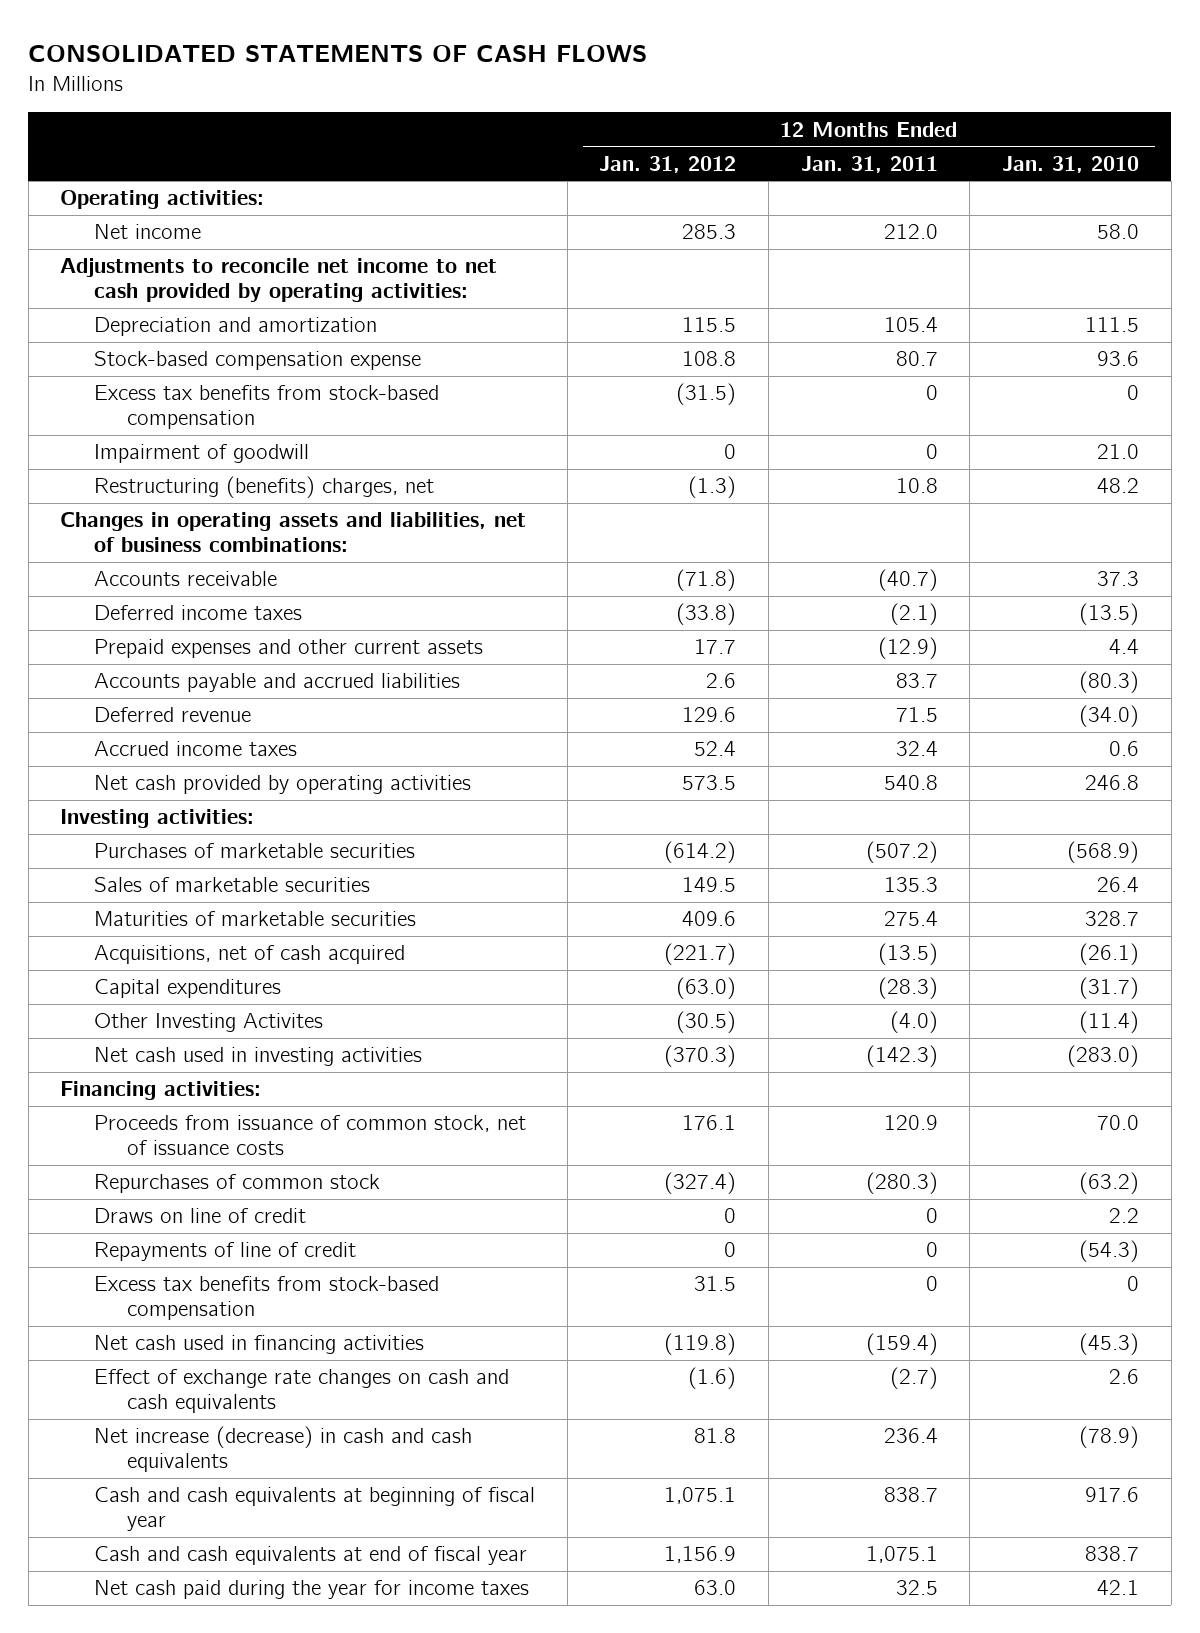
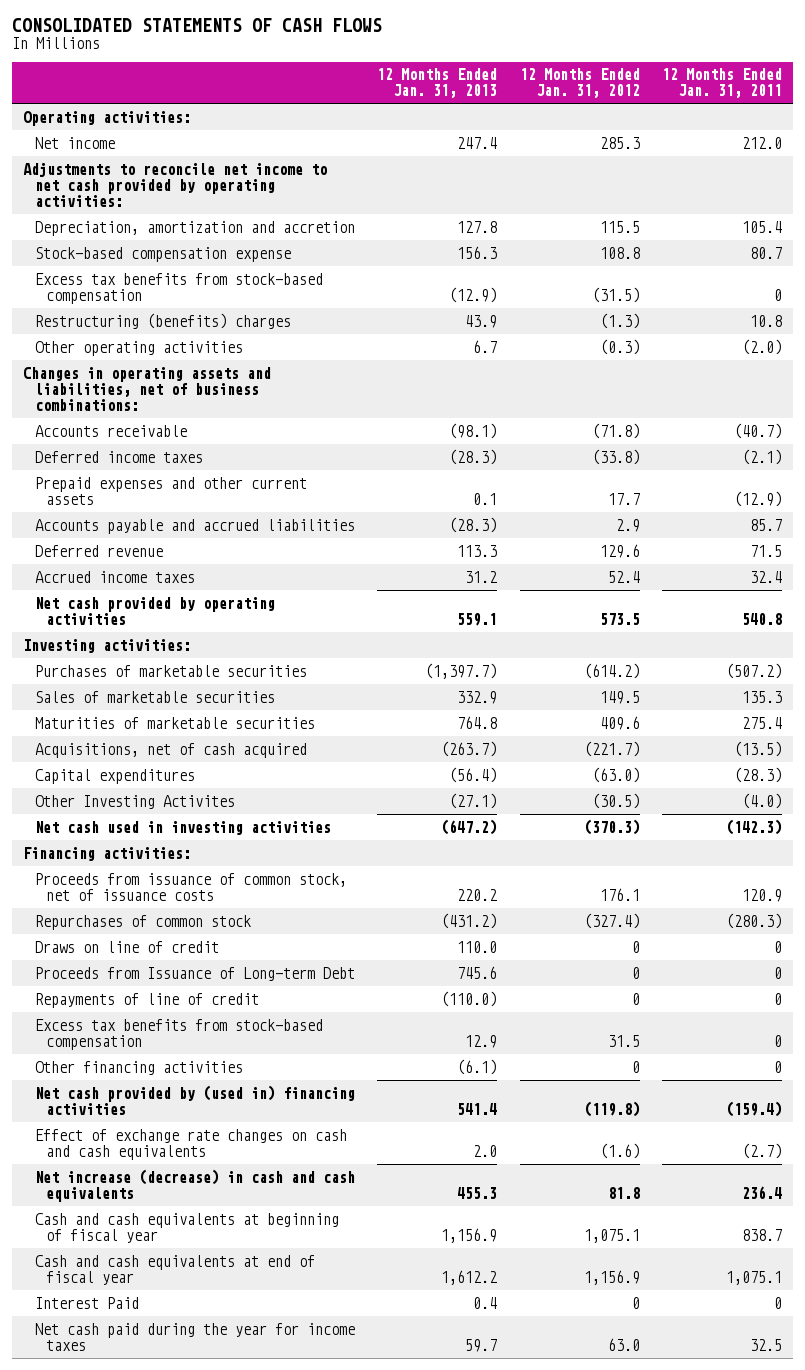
[1002,155,1140,173] Jan. 31, 2010 -> none
none -> [377,68,498,99] 12 Months Ended Jan. 31, 2013
[93,317,377,337] Depreciation and amortization -> [34,220,355,236] Depreciation, amortization and accretion
[93,444,309,464] Impairment of goodwill -> none
[93,476,434,499] Restructuring (benefits) charges, net -> [34,312,291,329] Restructuring (benefits) charges
none -> [34,340,243,356] Other operating activities
[706,673,737,689] 2.6 -> [615,518,640,532] 2.9
[895,673,938,689] 83.7 -> [749,518,782,531] 85.7
none -> [34,966,355,981] Proceeds from Issuance of Long-term Debt
none -> [34,1060,243,1075] Other financing activities
[93,1335,424,1355] Net cash used in financing activities -> [34,1084,355,1115] Net cash provided by (used in) financing activities
none -> [34,1296,139,1309] Interest Paid

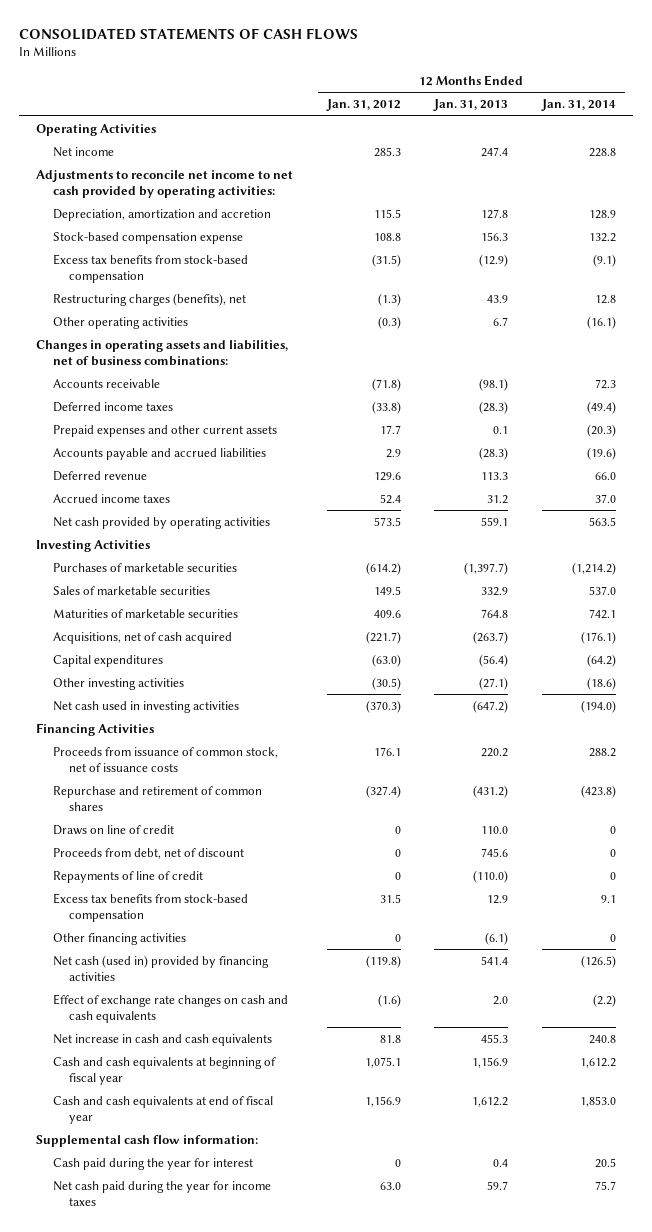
[661,68,782,99] 12 Months Ended Jan. 31, 2011 -> none
none -> [541,99,617,112] Jan. 31, 2014
[23,110,192,126] Operating activities: -> [35,123,156,136] Operating Activities
[34,312,291,329] Restructuring (benefits) charges -> [52,292,246,306] Restructuring charges (benefits), net
[23,638,192,653] Investing activities: -> [35,539,150,552] Investing Activities
[34,794,235,809] Other Investing Activites -> [52,677,184,690] Other investing activities
[23,846,192,861] Financing activities: -> [35,722,154,736] Financing Activities
[34,914,251,930] Repurchases of common stock -> [52,785,262,811] Repurchase and retirement of common shares
[34,966,355,981] Proceeds from Issuance of Long-term Debt -> [52,847,244,859] Proceeds from debt, net of discount
[34,1084,355,1115] Net cash provided by (used in) financing activities -> [52,954,269,981] Net cash (used in) provided by financing activities
[34,1168,355,1202] Net increase (decrease) in cash and cash equivalents -> [52,1033,272,1046] Net increase in cash and cash equivalents
none -> [35,1134,258,1147] Supplemental cash flow information:
[34,1296,139,1309] Interest Paid -> [52,1157,253,1170] Cash paid during the year for interest

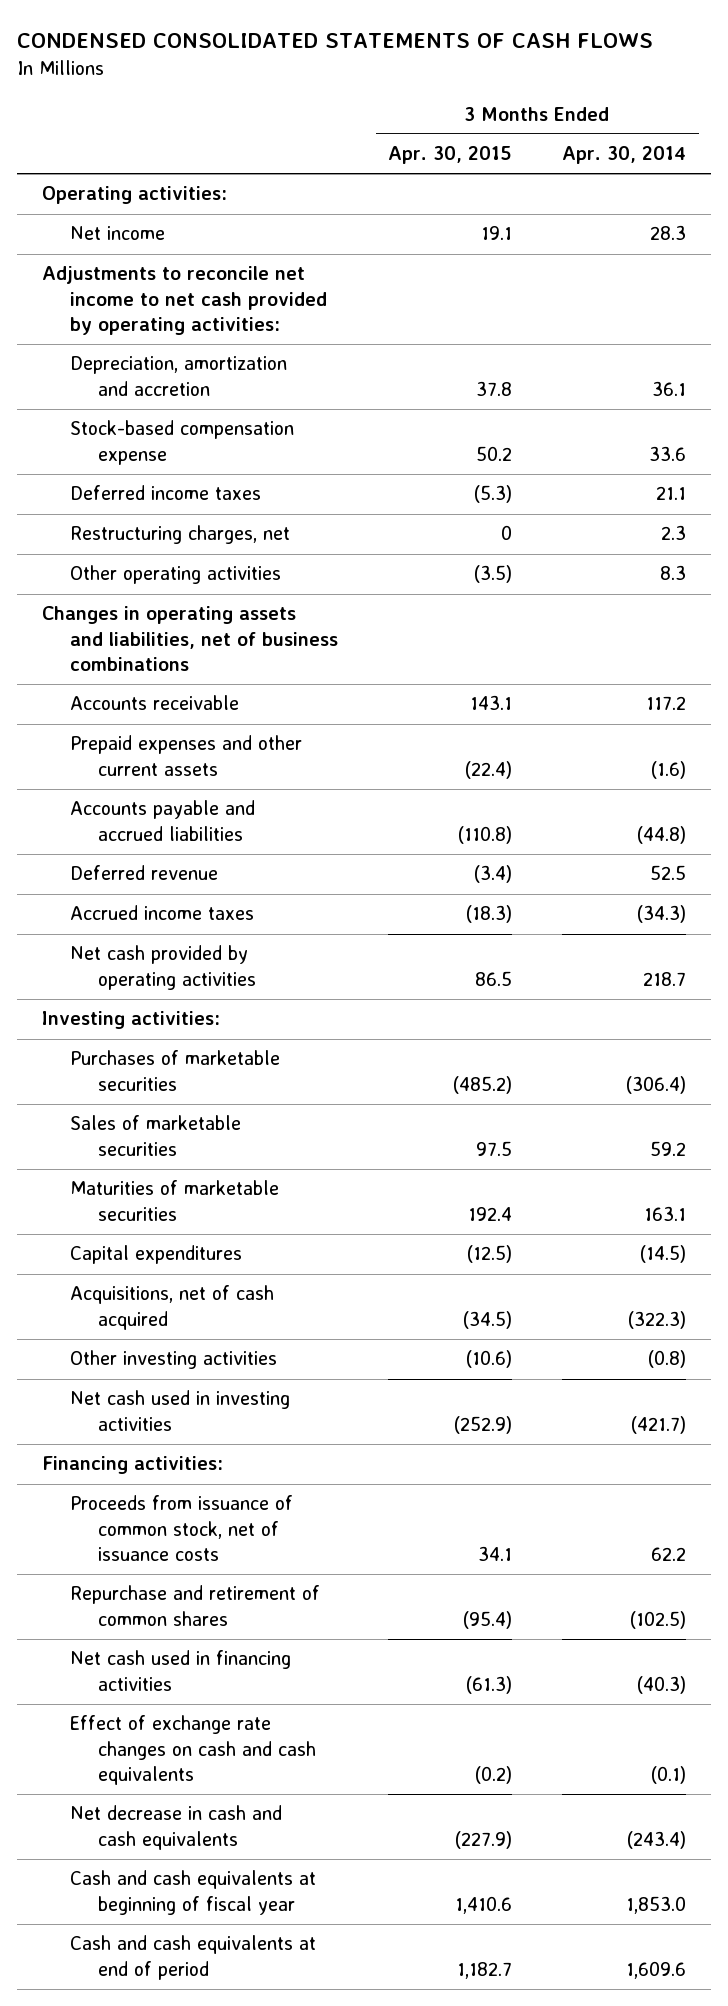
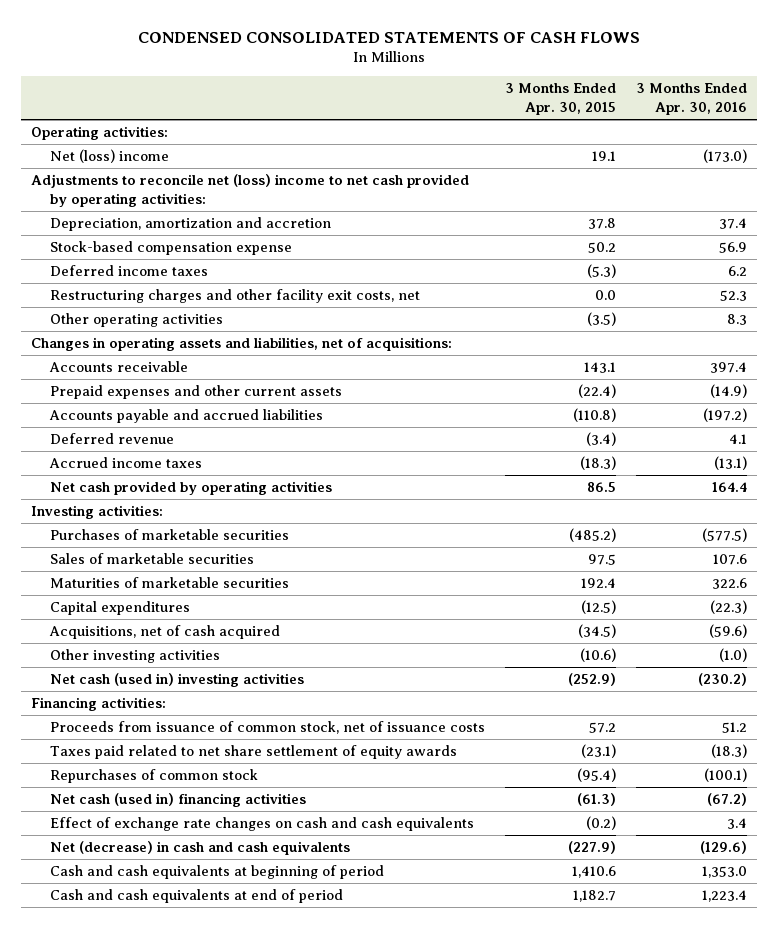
[562,146,687,165] Apr. 30, 2014 -> none
none -> [635,83,747,115] 3 Months Ended Apr. 30, 2016
[69,226,165,241] Net income -> [50,149,170,164] Net (loss) income
[42,266,327,336] Adjustments to reconcile net income to net cash provided by operating activities: -> [30,174,469,207] Adjustments to reconcile net (loss) income to net cash provided by operating activities:
[69,525,290,545] Restructuring charges, net -> [50,289,421,304] Restructuring charges and other facility exit costs, net
[501,525,513,541] 0 -> [594,290,616,301] 0.0
[42,606,338,672] Changes in operating assets and liabilities, net of business combinations -> [30,337,452,352] Changes in operating assets and liabilities, net of acquisitions:
[69,1390,290,1431] Net cash used in investing activities -> [50,673,305,688] Net cash (used in) investing activities
[478,1546,513,1562] 34.1 -> [588,722,616,734] 57.2
none -> [50,745,458,760] Taxes paid related to net share settlement of equity awards
[69,1585,320,1626] Repurchase and retirement of common shares -> [50,769,259,784] Repurchases of common stock
[69,1650,291,1691] Net cash used in financing activities -> [50,793,307,808] Net cash (used in) financing activities
[69,1805,282,1850] Net decrease in cash and cash equivalents -> [50,841,351,856] Net (decrease) in cash and cash equivalents
[69,1870,316,1915] Cash and cash equivalents at beginning of fiscal year -> [50,865,385,880] Cash and cash equivalents at beginning of period

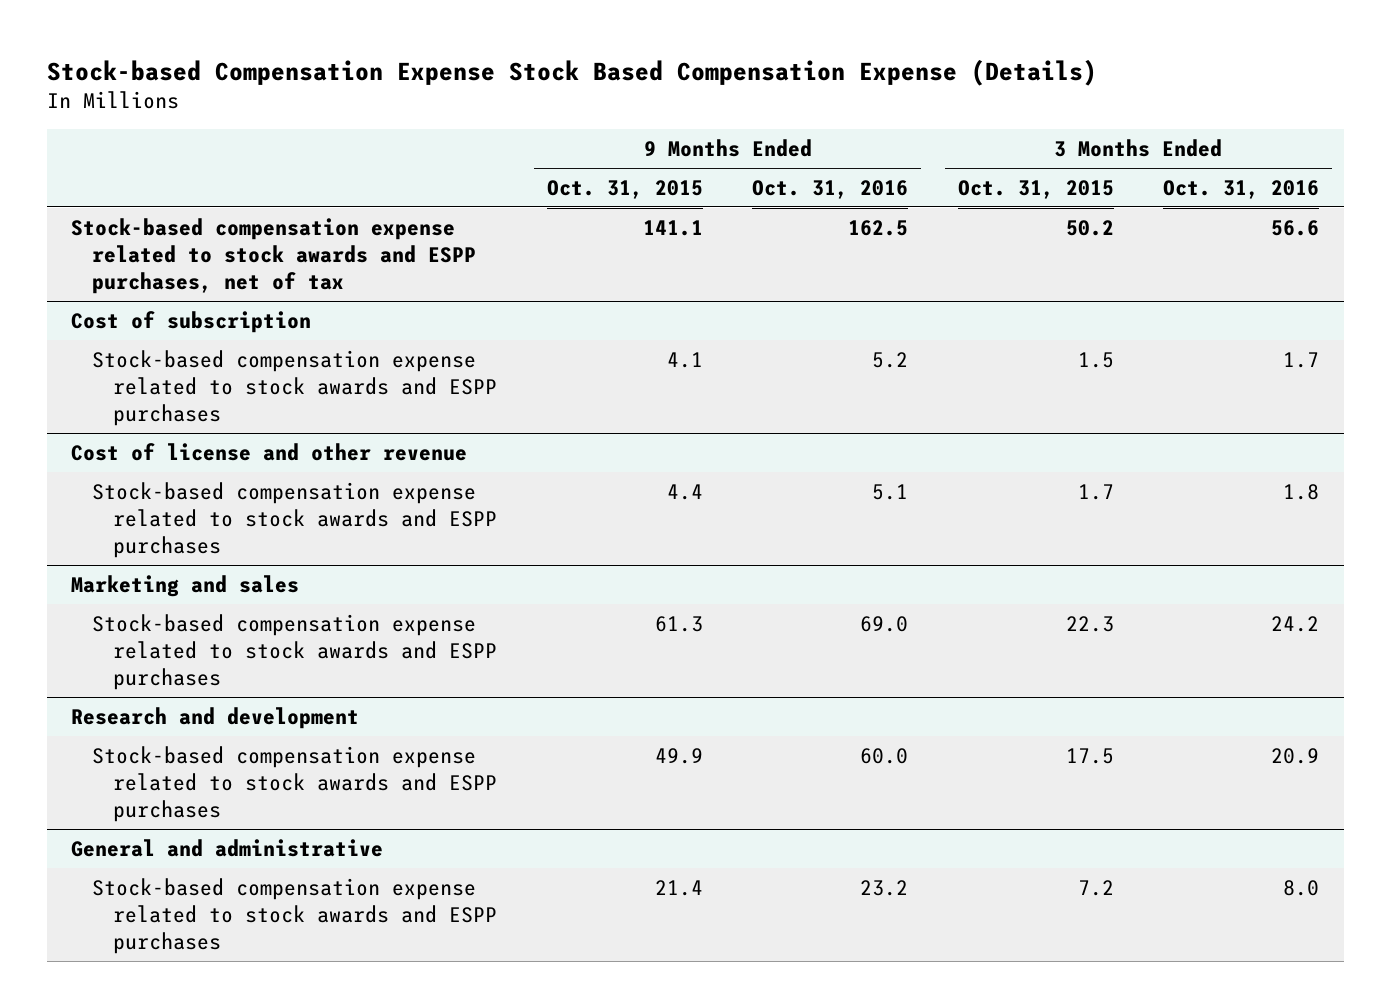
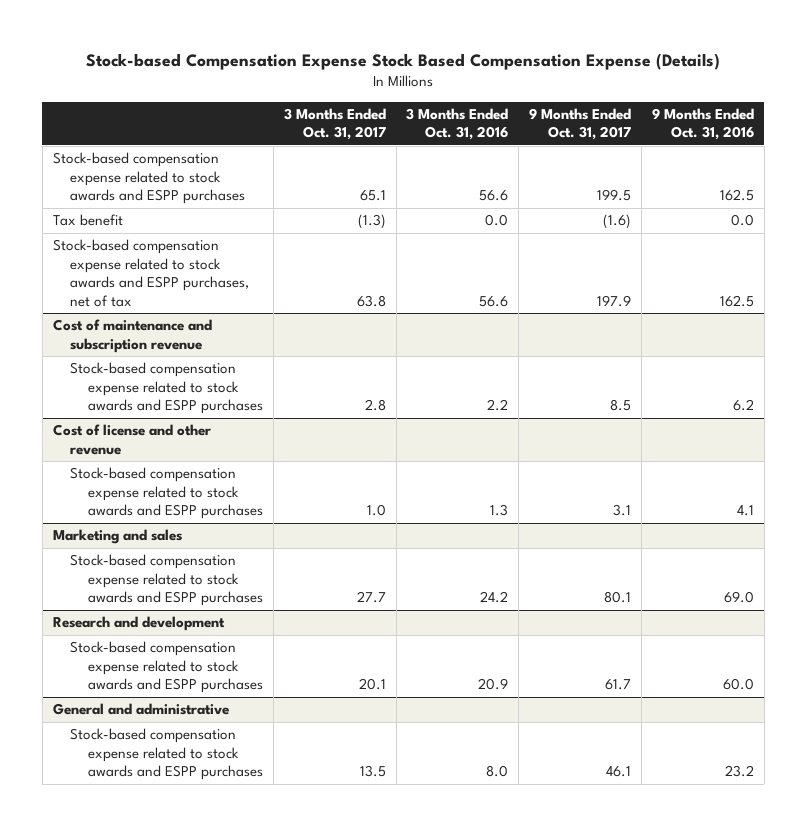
[546,179,703,199] Oct. 31, 2015 -> none
[957,179,1114,199] Oct. 31, 2015 -> none
none -> [283,107,386,141] 3 Months Ended Oct. 31, 2017
none -> [529,107,632,141] 9 Months Ended Oct. 31, 2017
none -> [52,152,246,205] Stock-based compensation expense related to stock awards and ESPP purchases
none -> [52,214,123,227] Tax benefit
[71,310,312,333] Cost of subscription -> [52,319,212,353] Cost of maintenance and subscription revenue
[872,351,909,368] 5.2 -> [732,399,754,412] 6.2
[1283,351,1320,368] 1.7 -> [487,399,509,412] 2.2
[872,483,909,500] 5.1 -> [736,505,754,517] 4.1
[1283,483,1320,500] 1.8 -> [490,504,509,517] 1.3

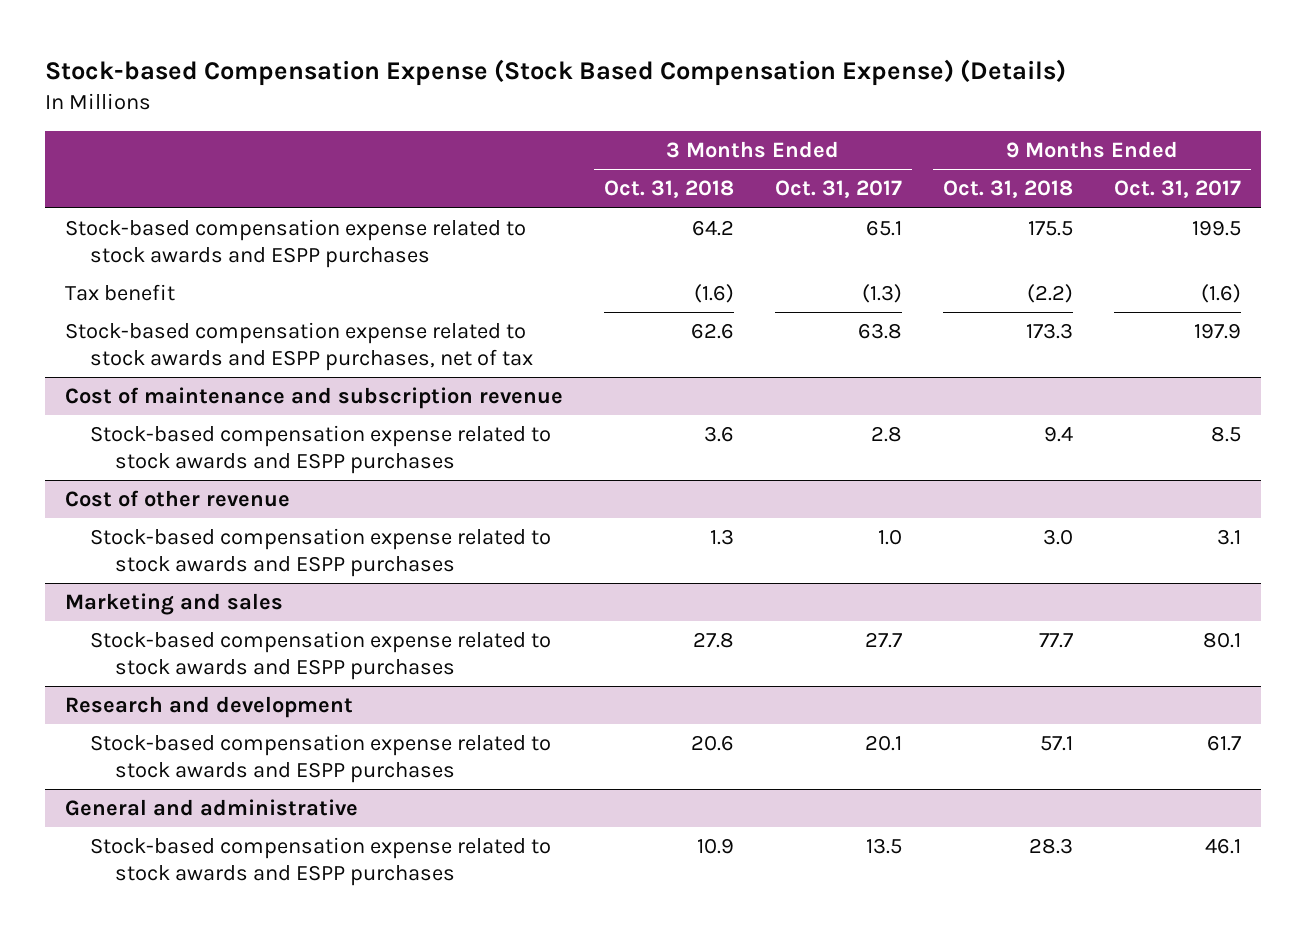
[86,52,721,70] Stock-based Compensation Expense Stock Based Compensation Expense (Details) -> [44,59,1066,87] Stock-based Compensation Expense (Stock Based Compensation Expense) (Details)
[406,107,509,141] 3 Months Ended Oct. 31, 2016 -> none
[651,107,754,141] 9 Months Ended Oct. 31, 2016 -> none
none -> [604,180,735,199] Oct. 31, 2018
none -> [942,180,1073,199] Oct. 31, 2018
[52,424,211,455] Cost of license and other revenue -> [65,490,291,508] Cost of other revenue

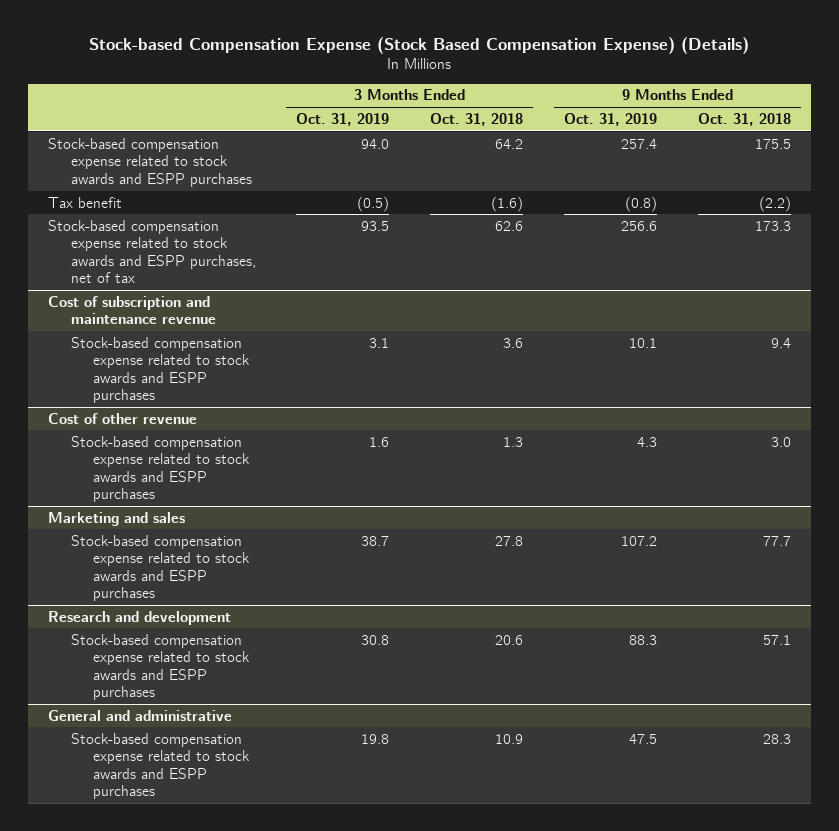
[774,180,902,199] Oct. 31, 2017 -> none
[1113,180,1241,199] Oct. 31, 2017 -> none
none -> [296,112,390,126] Oct. 31, 2019
none -> [564,112,658,126] Oct. 31, 2019
[65,387,564,410] Cost of maintenance and subscription revenue -> [48,295,216,325] Cost of subscription and maintenance revenue

